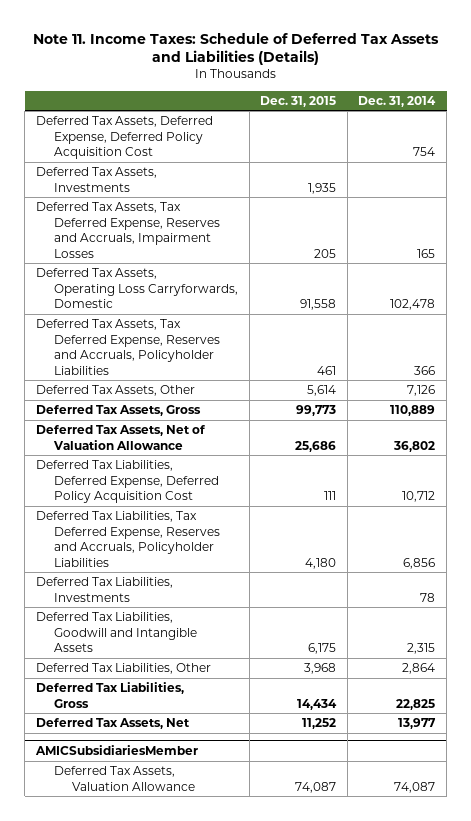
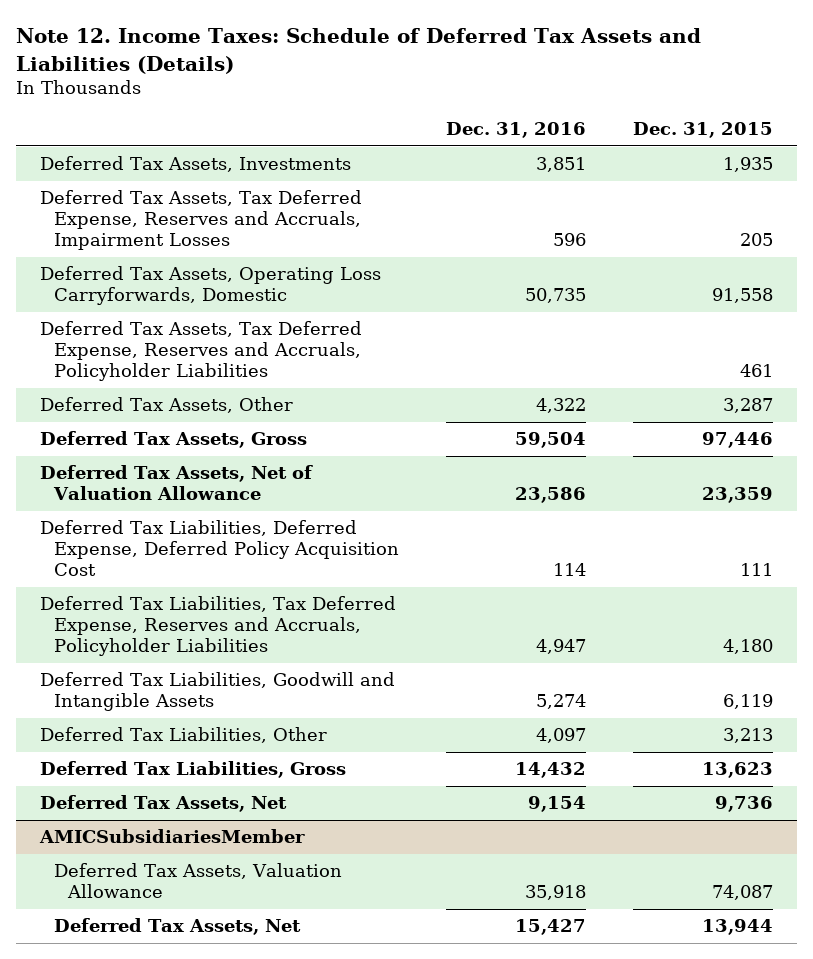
[32,32,439,66] Note 11. Income Taxes: Schedule of Deferred Tax Assets and Liabilities (Details) -> [16,28,702,74] Note 12. Income Taxes: Schedule of Deferred Tax Assets and Liabilities (Details)
[358,95,437,107] Dec. 31, 2014 -> none
none -> [446,122,587,139] Dec. 31, 2016
[35,116,213,160] Deferred Tax Assets, Deferred Expense, Deferred Policy Acquisition Cost -> none
[307,385,337,397] 5,614 -> [723,398,774,414] 3,287
[296,405,337,417] 99,773 -> [702,432,774,449] 97,446
[295,440,337,452] 25,686 -> [702,487,774,504] 23,359
[35,577,173,602] Deferred Tax Liabilities, Investments -> none
[308,643,337,655] 6,175 -> [723,694,774,710] 6,119
[304,663,337,675] 3,968 -> [723,728,774,744] 3,213
[297,698,338,710] 14,434 -> [702,762,774,779] 13,623
[302,718,337,730] 11,252 -> [715,796,774,813] 9,736
none -> [53,918,301,936] Deferred Tax Assets, Net

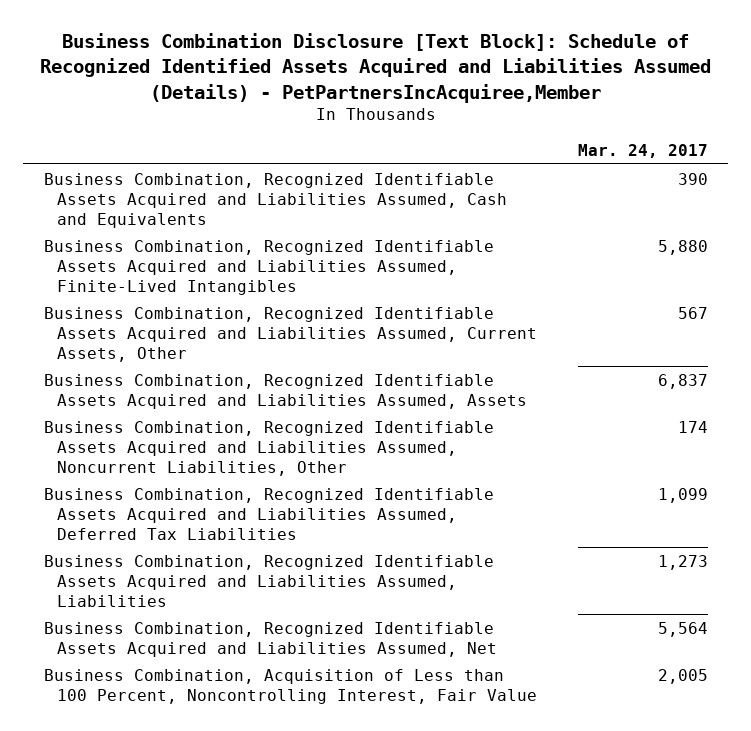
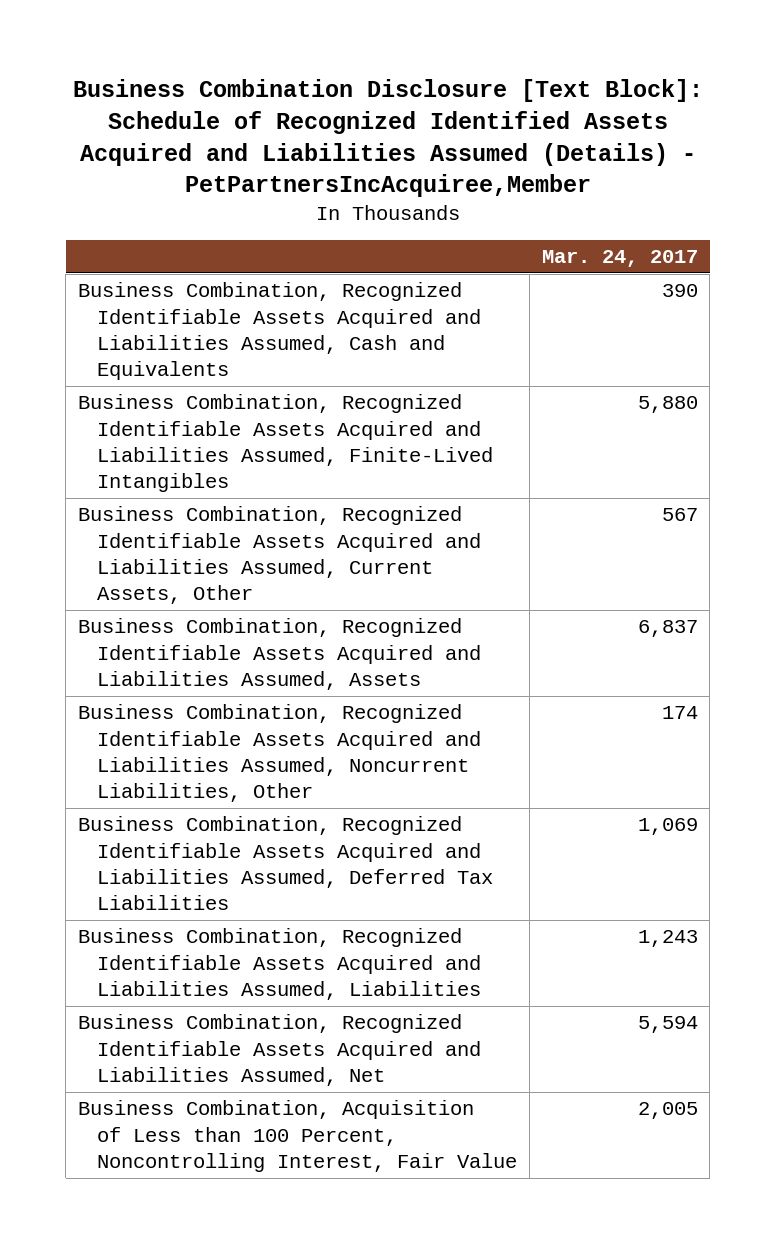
[657,487,708,503] 1,099 -> [637,818,698,836] 1,069
[657,554,708,570] 1,273 -> [637,930,698,948] 1,243
[657,621,708,637] 5,564 -> [637,1016,698,1034] 5,594

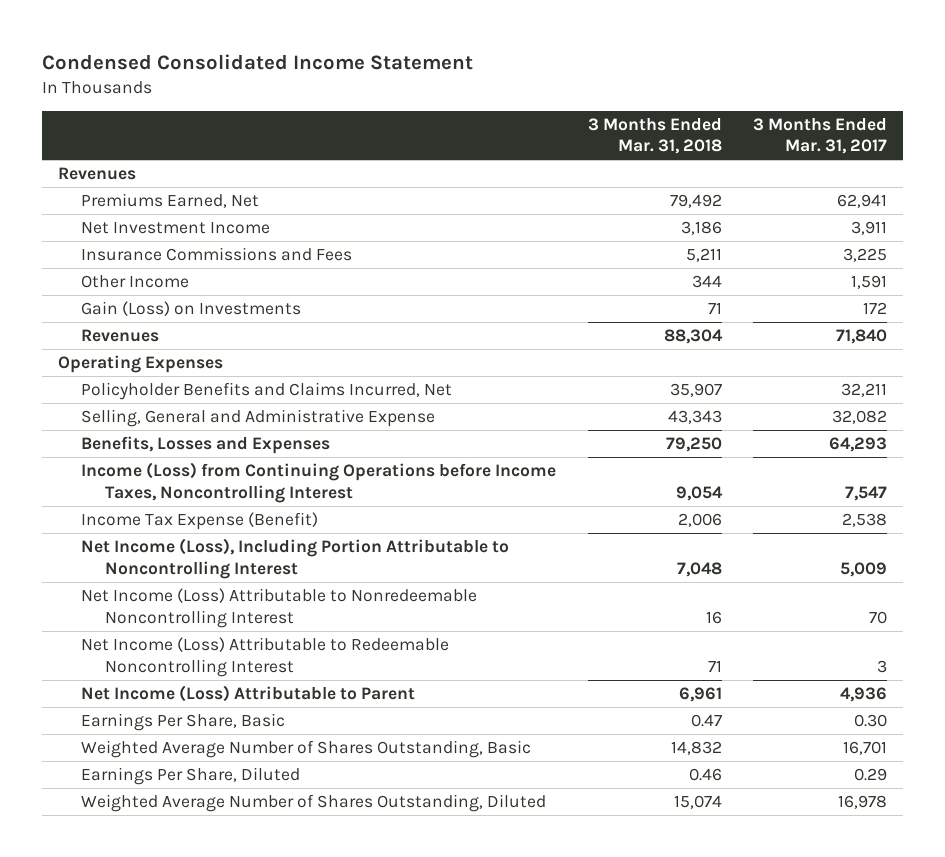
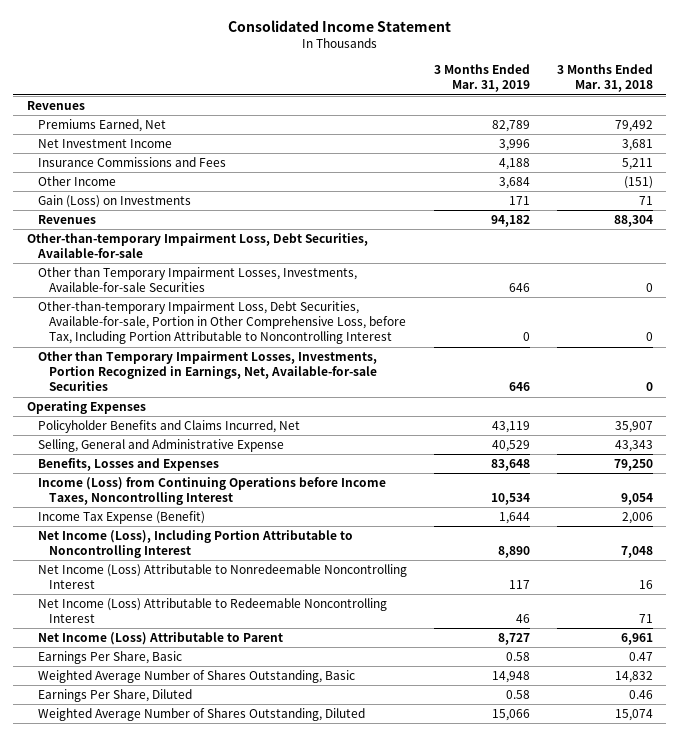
[41,54,473,71] Condensed Consolidated Income Statement -> [227,19,451,32] Consolidated Income Statement
[753,118,888,155] 3 Months Ended Mar. 31, 2017 -> none
none -> [433,64,530,93] 3 Months Ended Mar. 31, 2019
[680,221,722,236] 3,186 -> [621,139,653,152] 3,681
[691,275,722,289] 344 -> [623,176,653,190] (151)
none -> [26,233,368,259] Other-than-temporary Impairment Loss, Debt Securities, Available-for-sale
none -> [37,267,357,293] Other than Temporary Impairment Losses, Investments, Available-for-sale Securities
none -> [37,301,406,345] Other-than-temporary Impairment Loss, Debt Securities, Available-for-sale, Portion in Other Comprehensive Loss, before Tax, Including Portion Attributable to Noncontrolling Interest
none -> [37,351,377,392] Other than Temporary Impairment Losses, Investments, Portion Recognized in Earnings, Net, Available-for-sale Securities

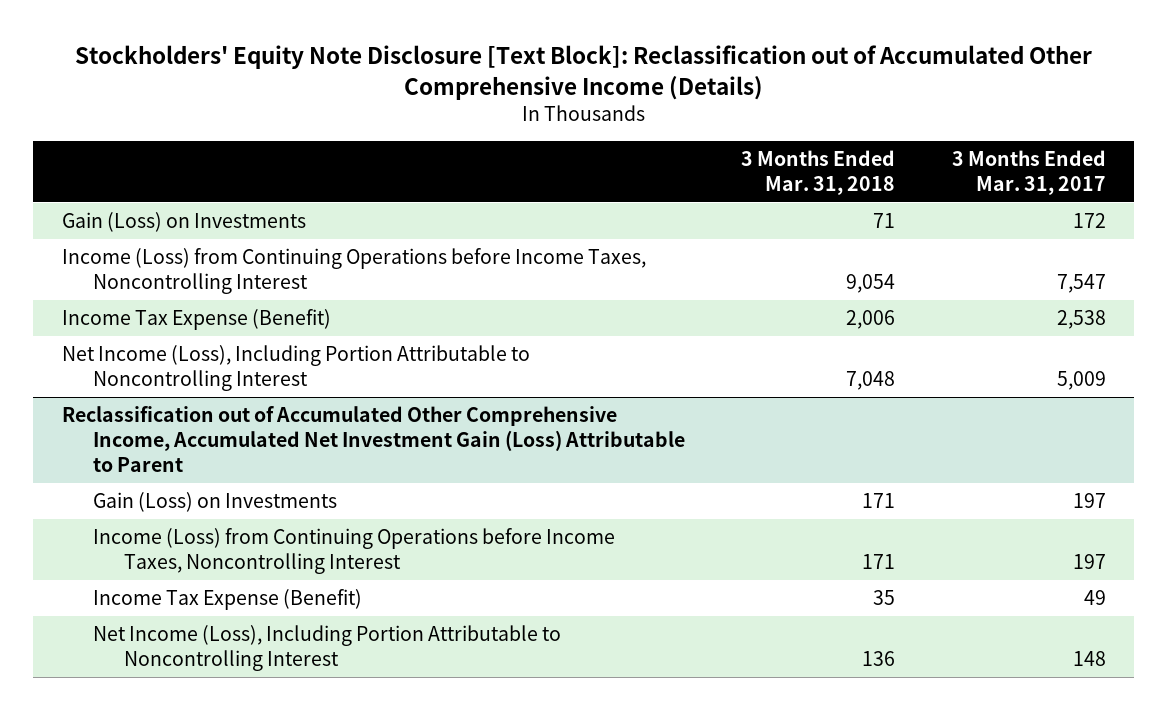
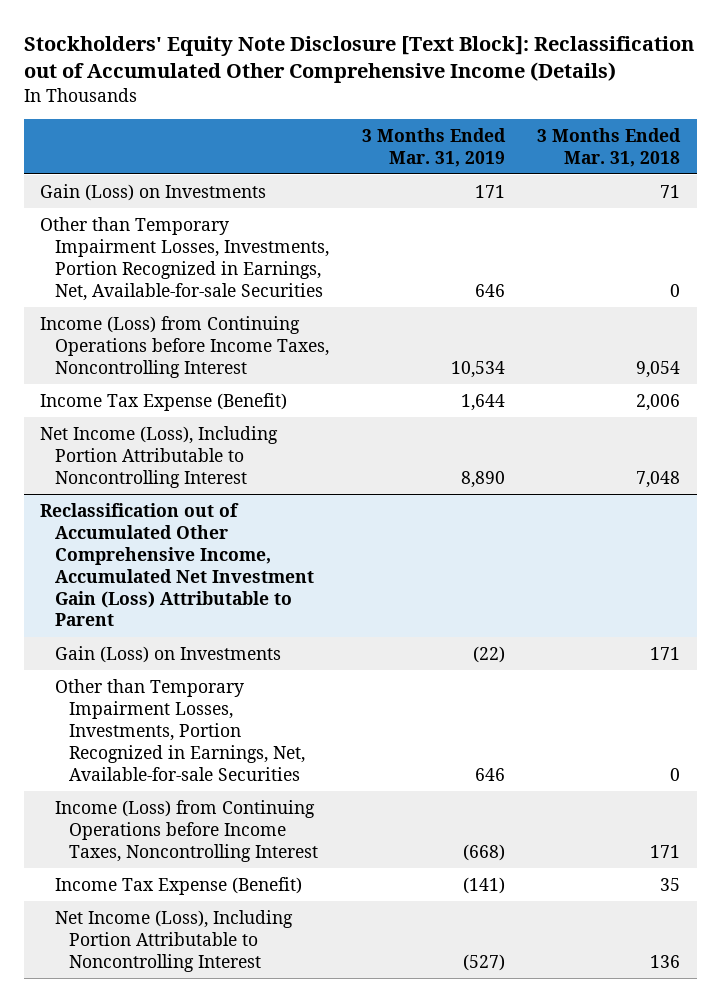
[951,150,1106,195] 3 Months Ended Mar. 31, 2017 -> none
none -> [361,127,506,167] 3 Months Ended Mar. 31, 2019
none -> [40,216,329,301] Other than Temporary Impairment Losses, Investments, Portion Recognized in Earnings, Net, Available-for-sale Securities
none -> [54,678,306,781] Other than Temporary Impairment Losses, Investments, Portion Recognized in Earnings, Net, Available-for-sale Securities

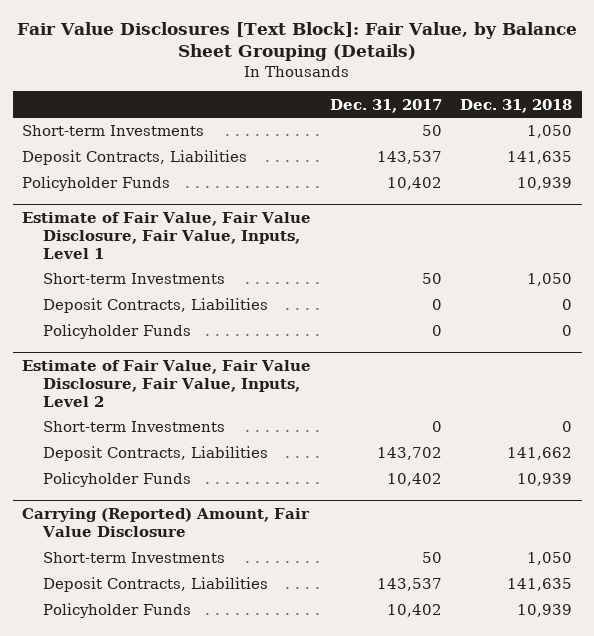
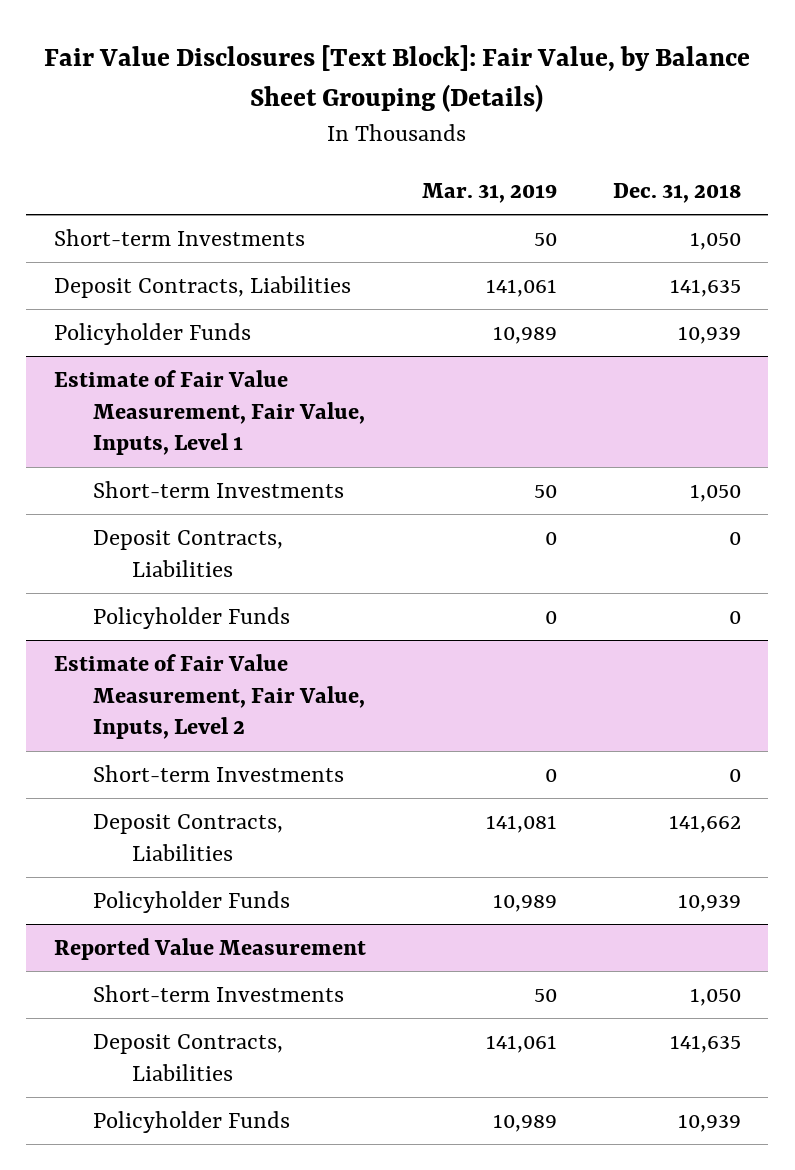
[329,98,442,113] Dec. 31, 2017 -> none
none -> [421,183,557,204] Mar. 31, 2019
[21,212,311,259] Estimate of Fair Value, Fair Value Disclosure, Fair Value, Inputs, Level 1 -> [54,370,365,456] Estimate of Fair Value Measurement, Fair Value, Inputs, Level 1
[21,360,311,407] Estimate of Fair Value, Fair Value Disclosure, Fair Value, Inputs, Level 2 -> [54,654,365,740] Estimate of Fair Value Measurement, Fair Value, Inputs, Level 2
[21,508,310,537] Carrying (Reported) Amount, Fair Value Disclosure -> [54,938,367,961] Reported Value Measurement

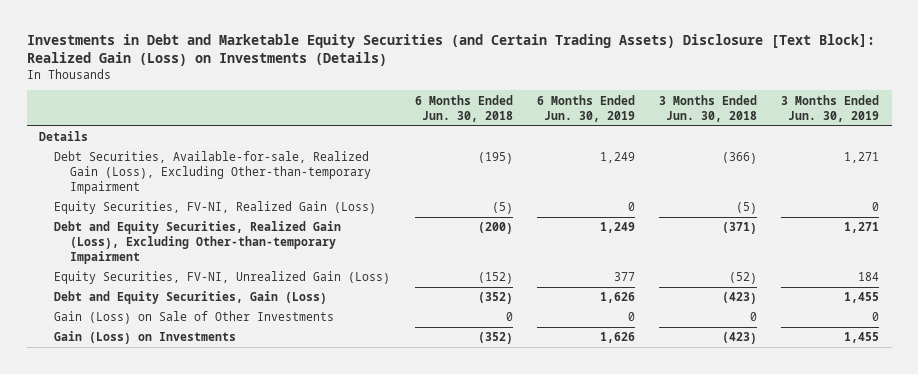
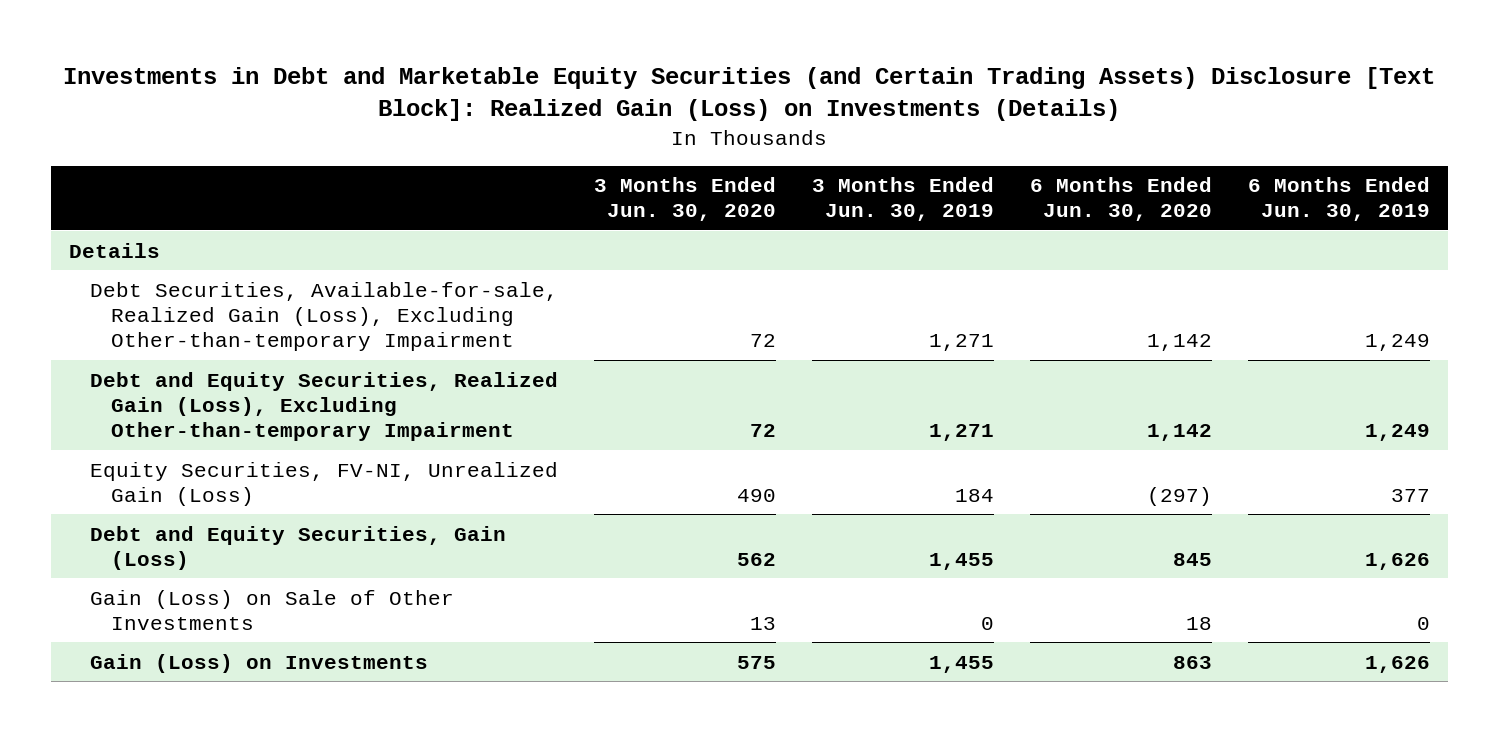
[414,94,513,122] 6 Months Ended Jun. 30, 2018 -> none
[659,94,758,122] 3 Months Ended Jun. 30, 2018 -> none
none -> [594,177,777,222] 3 Months Ended Jun. 30, 2020
none -> [1029,177,1212,222] 6 Months Ended Jun. 30, 2020
[54,201,377,215] Equity Securities, FV-NI, Realized Gain (Loss) -> none

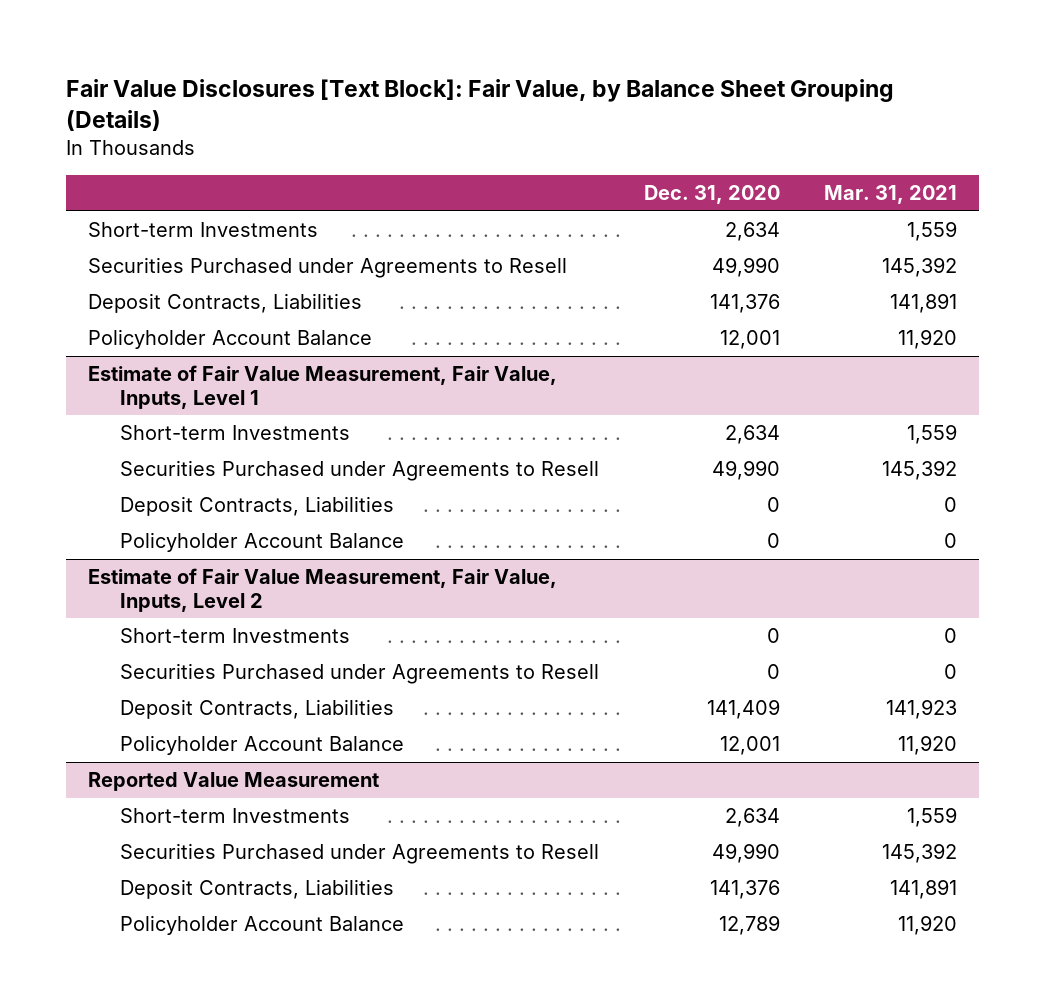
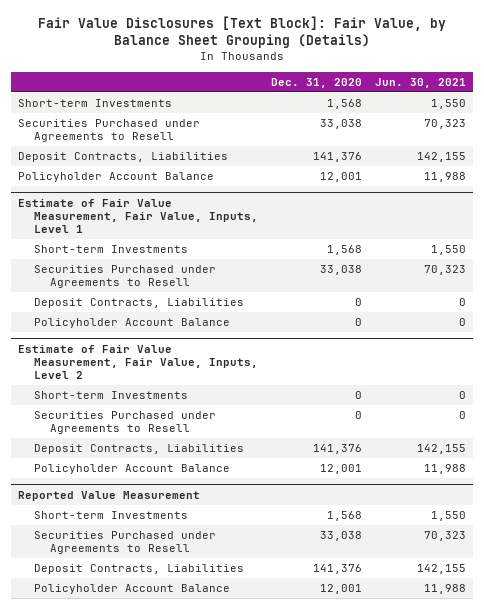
[824,185,958,205] Mar. 31, 2021 -> none
none -> [375,77,467,88] Jun. 30, 2021
[724,222,780,242] 2,634 -> [327,99,363,110] 1,568
[711,257,780,278] 49,990 -> [320,119,363,130] 33,038
[724,425,780,445] 2,634 -> [327,245,363,256] 1,568
[711,460,780,481] 49,990 -> [320,265,363,276] 33,038
[706,699,780,720] 141,409 -> [313,444,363,455] 141,376
[724,808,780,828] 2,634 -> [327,511,363,522] 1,568
[711,843,780,864] 49,990 -> [320,531,363,542] 33,038
[718,915,780,936] 12,789 -> [320,584,363,595] 12,001

